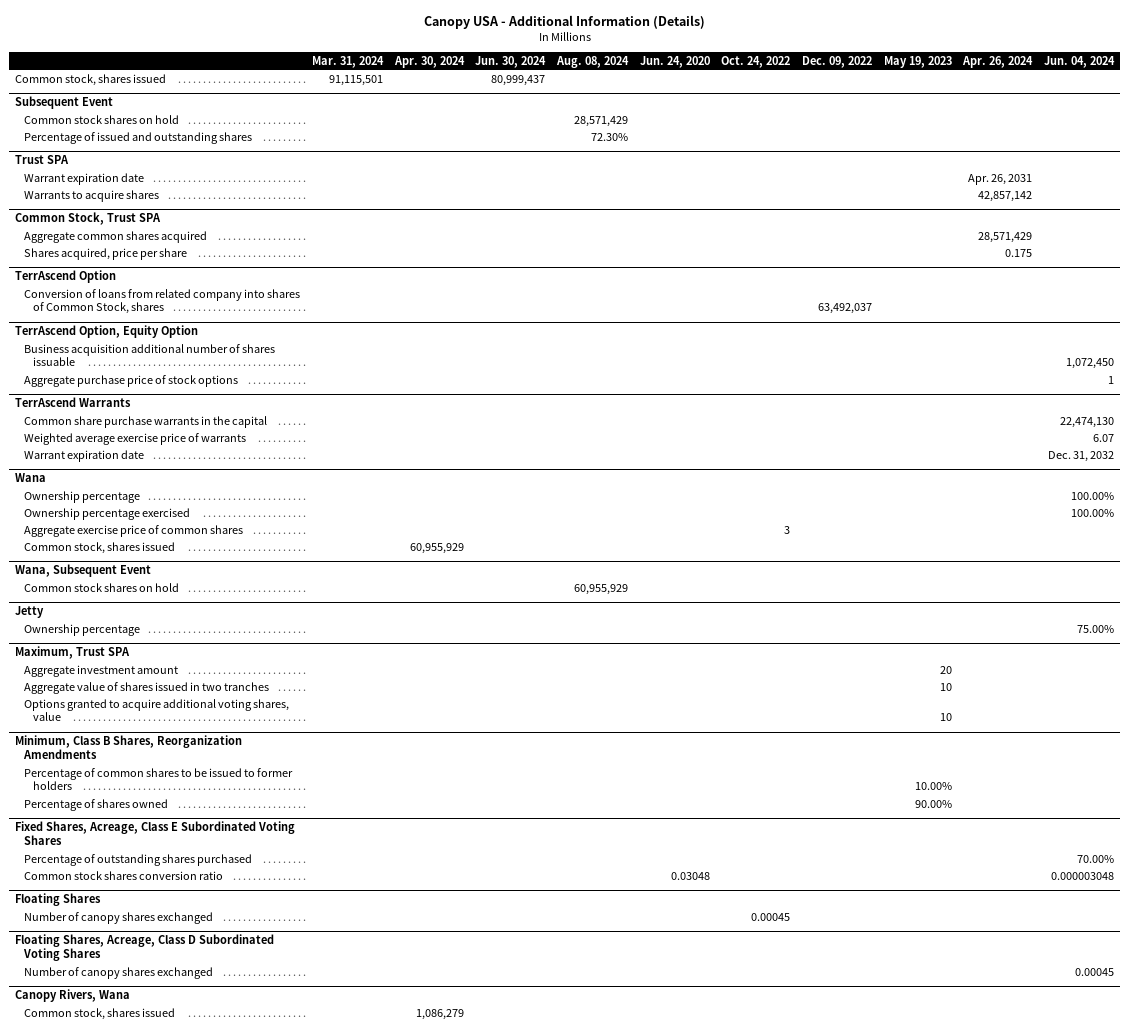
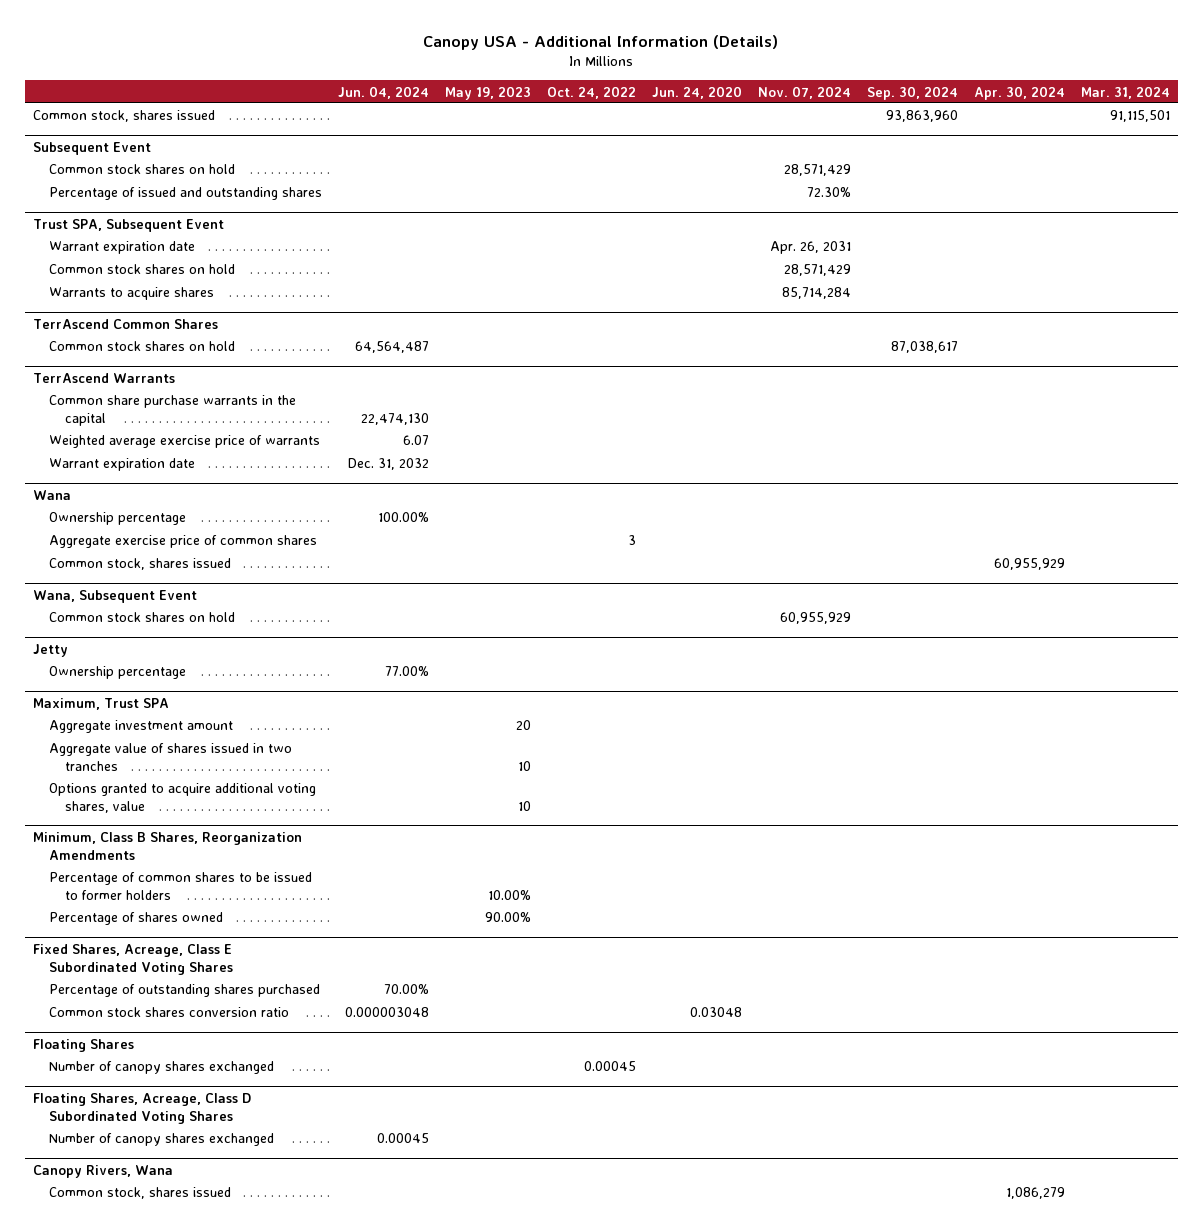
[475,55,547,68] Jun. 30, 2024 -> none
[555,55,629,68] Aug. 08, 2024 -> none
[802,55,873,68] Dec. 09, 2022 -> none
[962,55,1034,68] Apr. 26, 2024 -> none
none -> [757,85,851,99] Nov. 07, 2024
none -> [866,85,958,100] Sep. 30, 2024
[15,155,70,165] Trust SPA -> [32,218,224,232] Trust SPA, Subsequent Event
none -> [49,264,236,275] Common stock shares on hold
[15,212,162,226] Common Stock, Trust SPA -> none
[24,230,208,243] Aggregate common shares acquired -> none
[24,247,188,260] Shares acquired, price per share -> none
[15,270,117,284] TerrAscend Option -> none
[24,288,301,315] Conversion of loans from related company into shares of Common Stock, shares -> none
[15,325,199,339] TerrAscend Option, Equity Option -> none
[24,343,276,367] Business acquisition additional number of shares issuable -> none
[24,374,239,387] Aggregate purchase price of stock options -> none
none -> [32,318,218,329] TerrAscend Common Shares
none -> [49,341,236,352] Common stock shares on hold
[24,507,191,520] Ownership percentage exercised -> none
[1077,624,1115,633] 75.00% -> [385,666,430,677] 77.00%

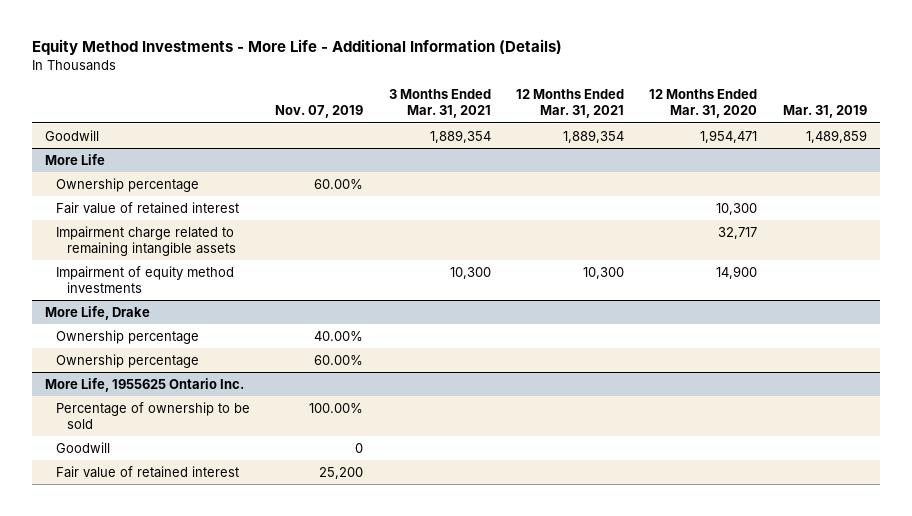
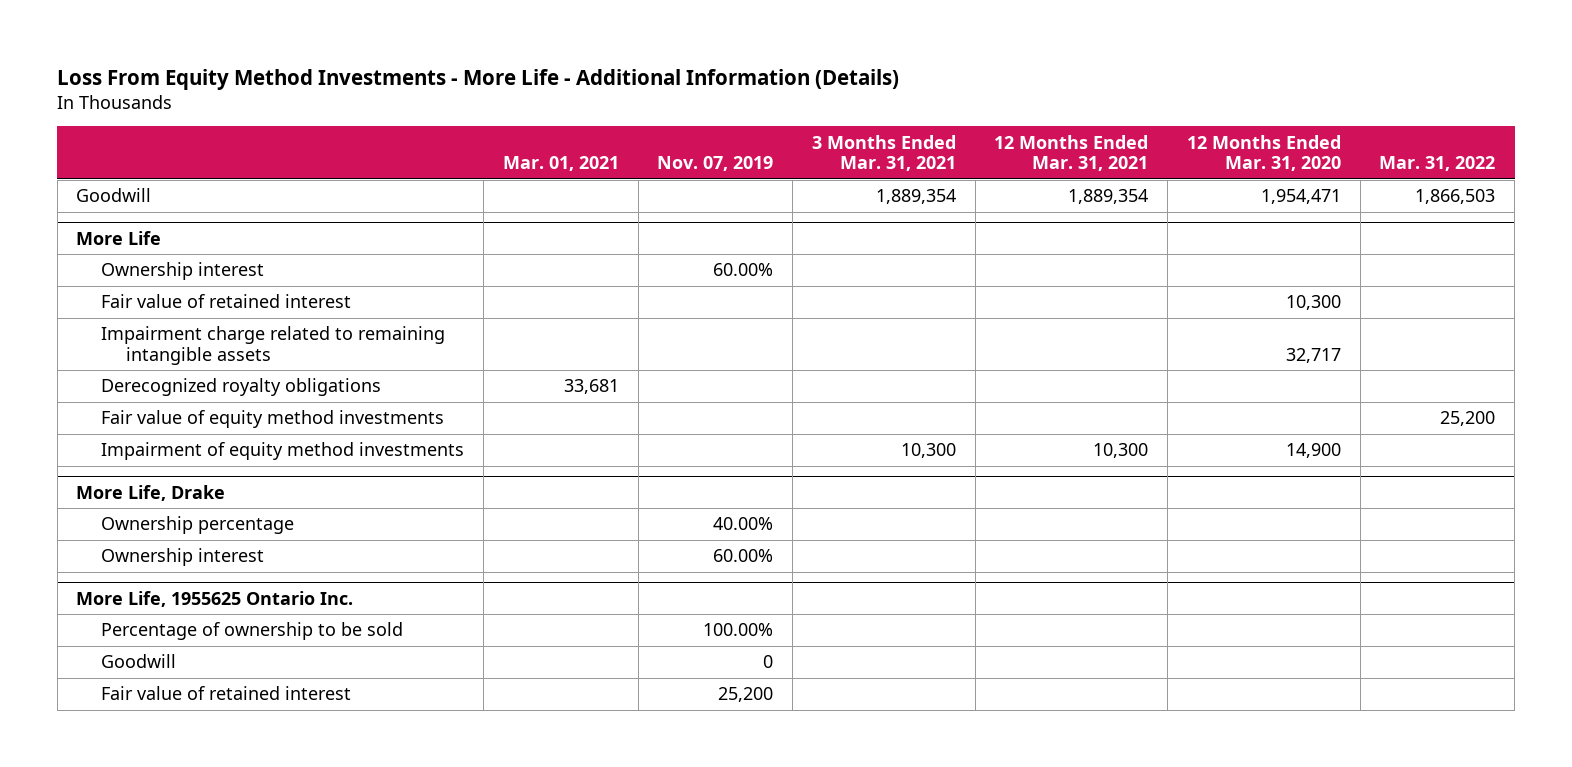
[32,39,563,56] Equity Method Investments - More Life - Additional Information (Details) -> [57,68,900,90] Loss From Equity Method Investments - More Life - Additional Information (Details)
[782,105,867,119] Mar. 31, 2019 -> none
none -> [502,156,619,172] Mar. 01, 2021
none -> [1379,156,1496,172] Mar. 31, 2022
[55,177,199,192] Ownership percentage -> [101,262,265,281] Ownership interest
none -> [101,378,382,397] Derecognized royalty obligations
none -> [101,410,445,429] Fair value of equity method investments
[55,353,199,368] Ownership percentage -> [101,548,265,567] Ownership interest

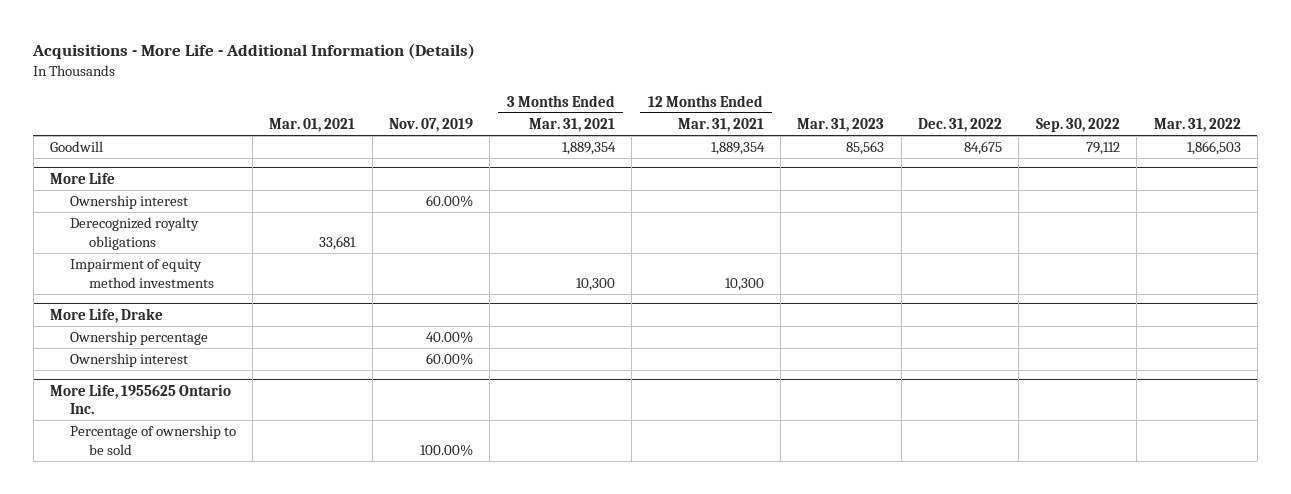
[57,68,900,90] Loss From Equity Method Investments - More Life - Additional Information (Details) -> [32,42,476,59] Acquisitions - More Life - Additional Information (Details)
[1186,134,1341,172] 12 Months Ended Mar. 31, 2020 -> none
none -> [797,118,885,133] Mar. 31, 2023
none -> [918,118,1003,133] Dec. 31, 2022
none -> [1035,118,1120,133] Sep. 30, 2022
[101,294,352,309] Fair value of retained interest -> none
[101,326,446,365] Impairment charge related to remaining intangible assets -> none
[101,410,445,429] Fair value of equity method investments -> none
[101,654,177,669] Goodwill -> none
[101,686,352,701] Fair value of retained interest -> none

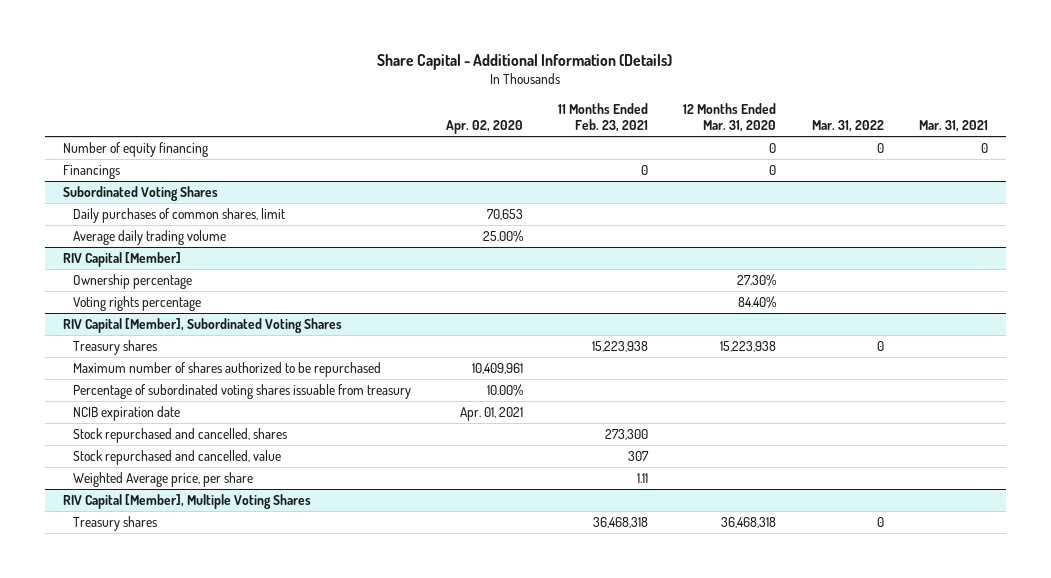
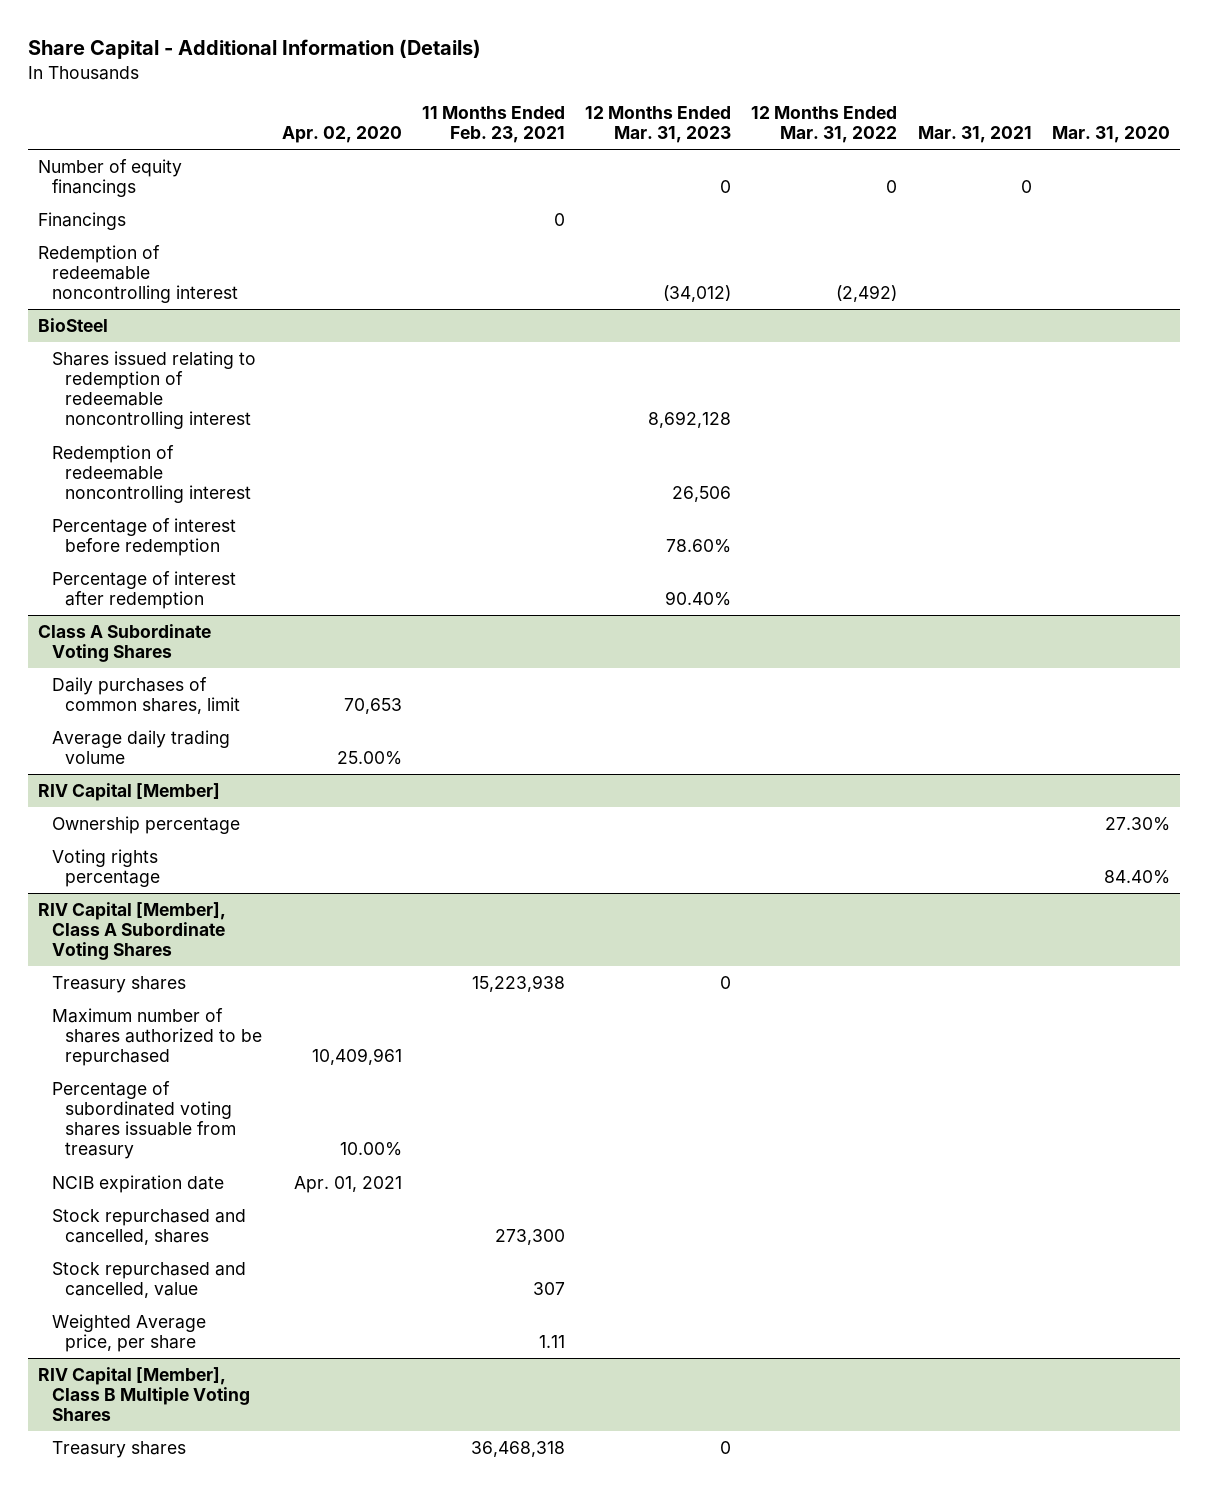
[683,102,777,132] 12 Months Ended Mar. 31, 2020 -> none
[811,119,884,132] Mar. 31, 2022 -> none
none -> [585,105,732,143] 12 Months Ended Mar. 31, 2023
none -> [751,105,898,143] 12 Months Ended Mar. 31, 2022
none -> [1051,125,1170,143] Mar. 31, 2020
[62,141,208,157] Number of equity financing -> [38,158,183,197] Number of equity financings
none -> [38,244,238,304] Redemption of redeemable noncontrolling interest
none -> [38,317,109,332] BioSteel
none -> [51,350,256,430] Shares issued relating to redemption of redeemable noncontrolling interest
none -> [51,444,251,504] Redemption of redeemable noncontrolling interest
none -> [51,517,236,556] Percentage of interest before redemption
none -> [51,570,236,609] Percentage of interest after redemption
[62,185,218,201] Subordinated Voting Shares -> [38,623,212,662] Class A Subordinate Voting Shares
[62,317,342,333] RIV Capital [Member], Subordinated Voting Shares -> [38,901,227,961] RIV Capital [Member], Class A Subordinate Voting Shares
[62,493,311,509] RIV Capital [Member], Multiple Voting Shares -> [38,1366,250,1422] RIV Capital [Member], Class B Multiple Voting Shares

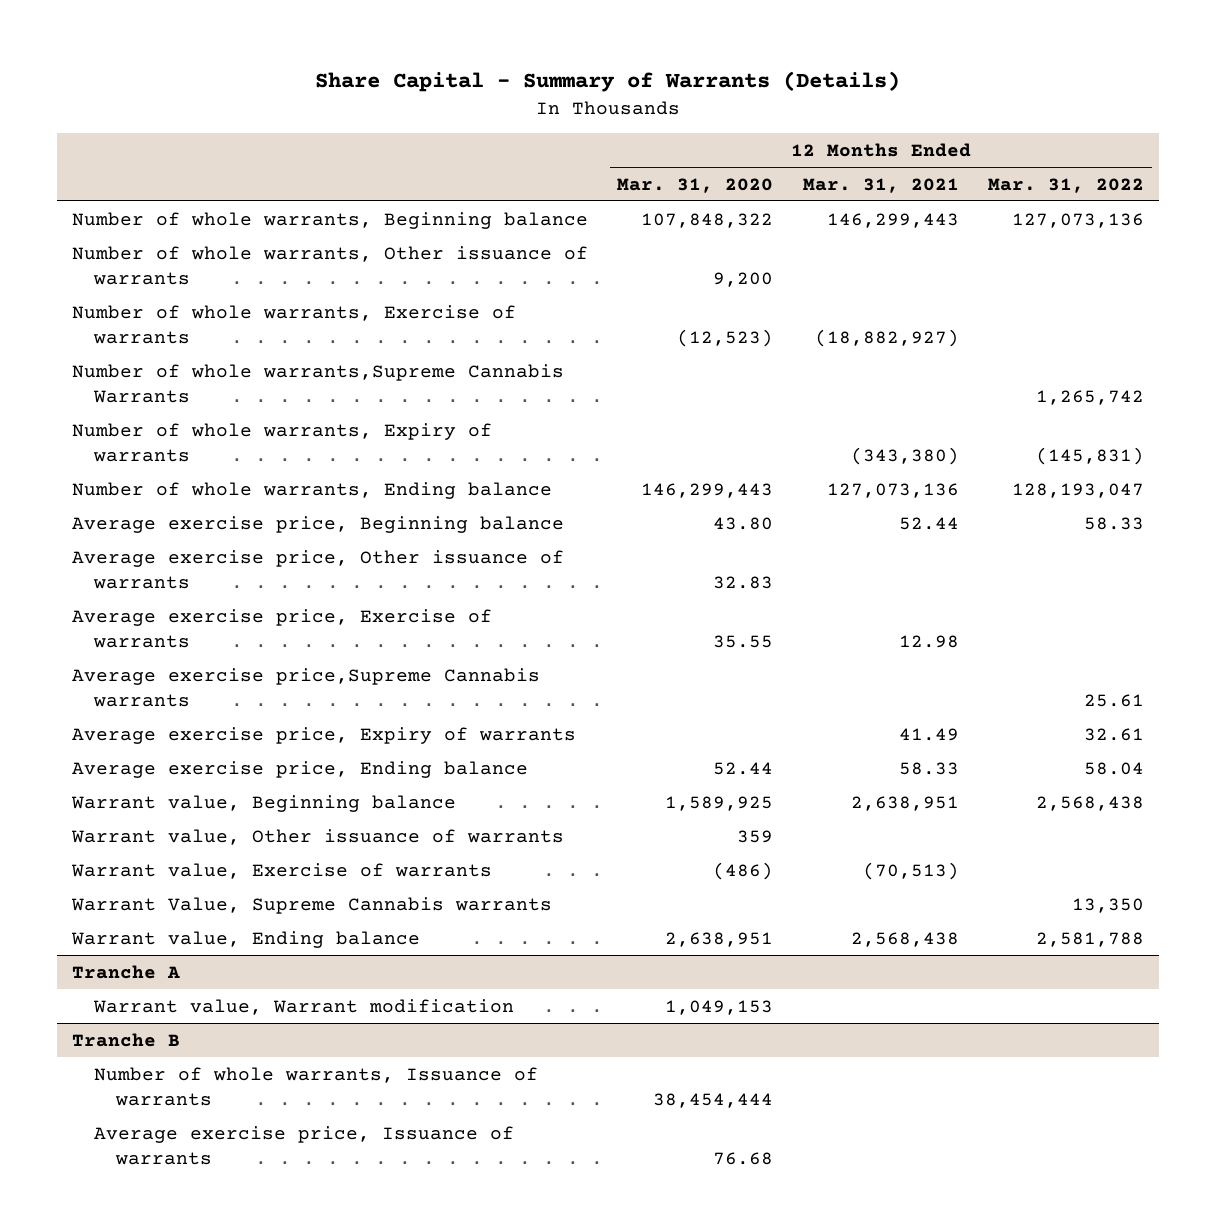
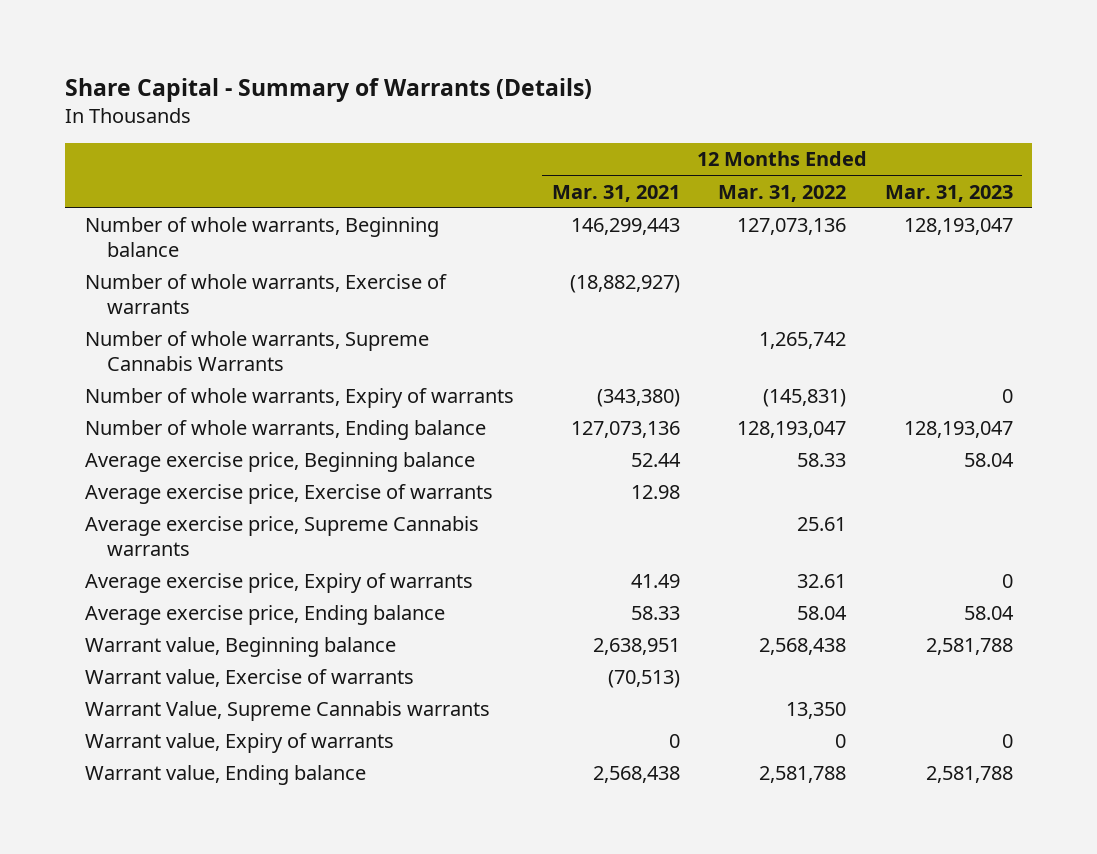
[617,177,774,193] Mar. 31, 2020 -> none
none -> [884,184,1013,202] Mar. 31, 2023
[71,245,588,285] Number of whole warrants, Other issuance of warrants -> none
[71,363,564,403] Number of whole warrants,Supreme Cannabis Warrants -> [84,331,429,371] Number of whole warrants, Supreme Cannabis Warrants
[71,549,564,589] Average exercise price, Other issuance of warrants -> none
[71,667,540,707] Average exercise price,Supreme Cannabis warrants -> [84,516,479,556] Average exercise price, Supreme Cannabis warrants
[70,828,564,845] Warrant value, Other issuance of warrants -> none
none -> [84,733,394,754] Warrant value, Expiry of warrants
[71,964,180,979] Tranche A -> none
[92,998,514,1015] Warrant value, Warrant modification -> none
[71,1032,180,1047] Tranche B -> none
[93,1066,538,1106] Number of whole warrants, Issuance of warrants -> none
[93,1125,514,1165] Average exercise price, Issuance of warrants -> none

